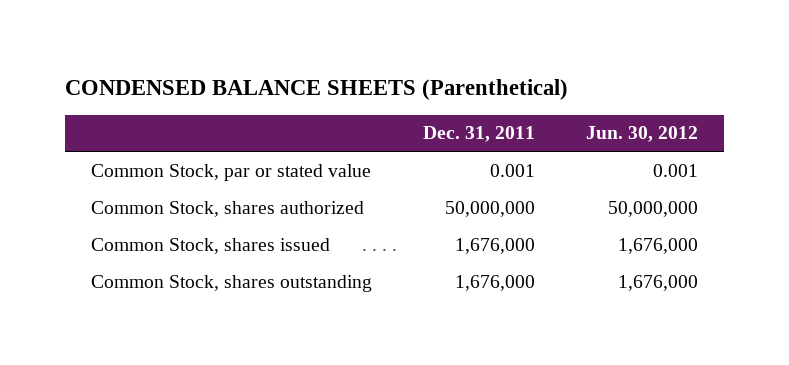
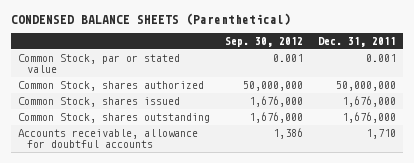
[586,126,699,143] Jun. 30, 2012 -> none
none -> [225,37,304,48] Sep. 30, 2012
none -> [18,128,199,149] Accounts receivable, allowance for doubtful accounts

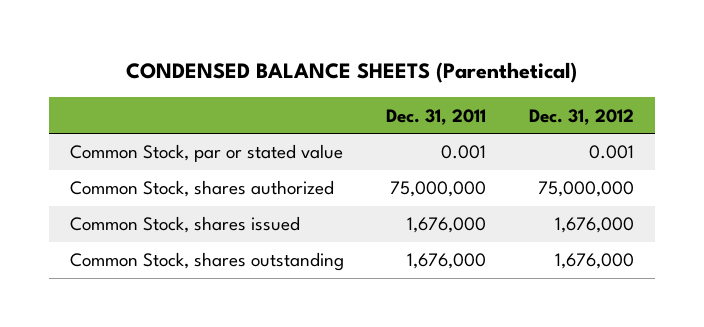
[225,37,304,48] Sep. 30, 2012 -> none
none -> [528,108,634,125] Dec. 31, 2012
[335,80,396,91] 50,000,000 -> [390,181,487,198] 75,000,000
[18,128,199,149] Accounts receivable, allowance for doubtful accounts -> none

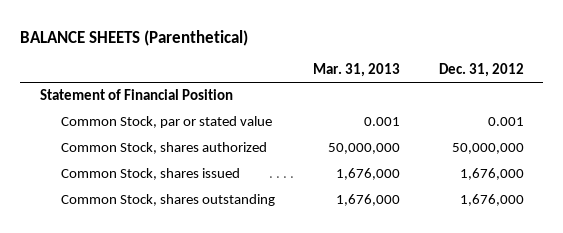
[125,62,577,84] CONDENSED BALANCE SHEETS (Parenthetical) -> [20,29,249,46] BALANCE SHEETS (Parenthetical)
[386,108,487,125] Dec. 31, 2011 -> none
none -> [313,63,401,78] Mar. 31, 2013
none -> [39,89,233,101] Statement of Financial Position
[537,181,634,198] 75,000,000 -> [451,143,524,155] 50,000,000

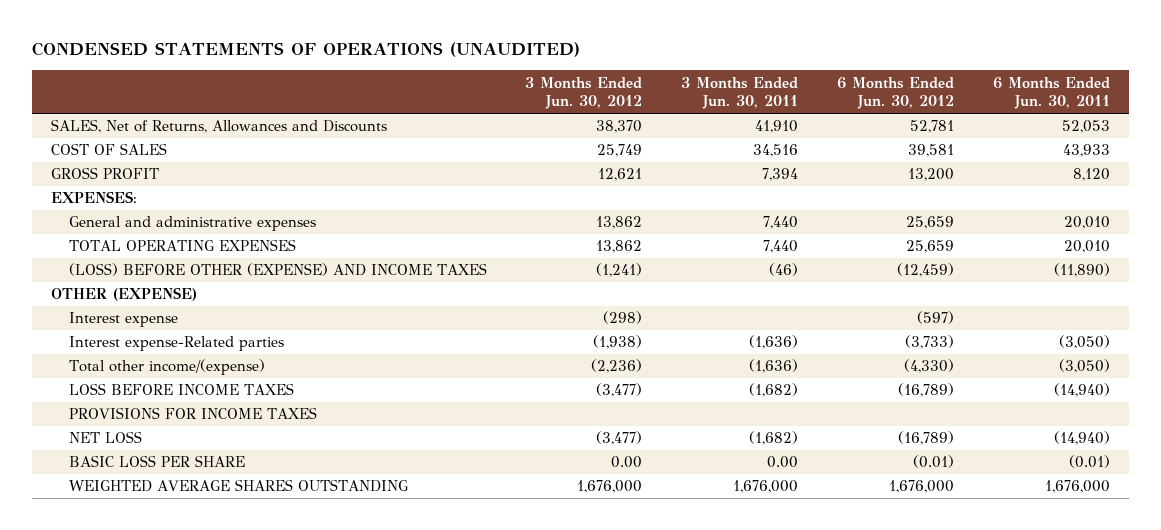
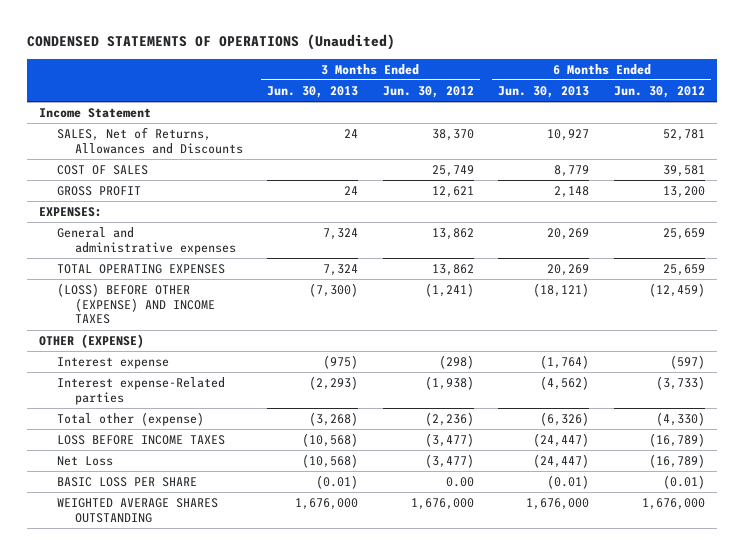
[31,42,580,58] CONDENSED STATEMENTS OF OPERATIONS (UNAUDITED) -> [27,34,396,51] CONDENSED STATEMENTS OF OPERATIONS (Unaudited)
[681,76,799,110] 3 Months Ended Jun. 30, 2011 -> none
[992,76,1110,110] 6 Months Ended Jun. 30, 2011 -> none
none -> [267,85,359,98] Jun. 30, 2013
none -> [498,85,590,98] Jun. 30, 2013
none -> [39,108,152,119] Income Statement
[68,359,265,376] Total other income/(expense) -> [56,412,204,427] Total other (expense)
[68,407,317,420] PROVISIONS FOR INCOME TAXES -> none
[68,431,142,444] NET LOSS -> [56,456,113,467] Net Loss

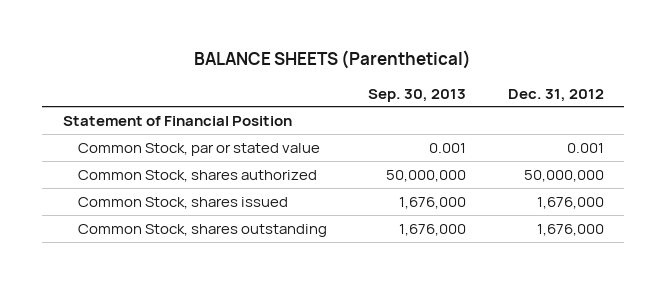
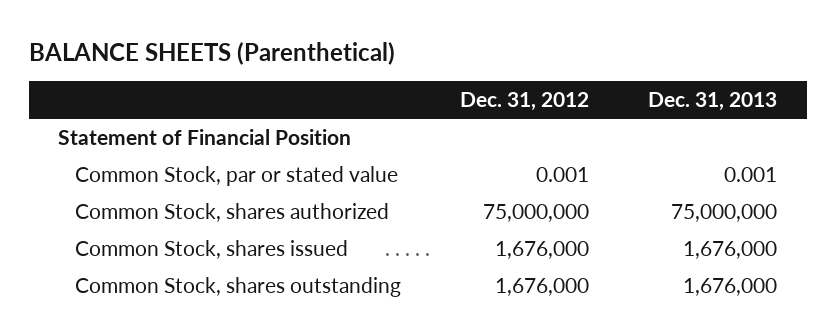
[368,88,467,102] Sep. 30, 2013 -> none
none -> [648,92,778,112] Dec. 31, 2013
[523,169,604,182] 50,000,000 -> [482,203,589,222] 75,000,000

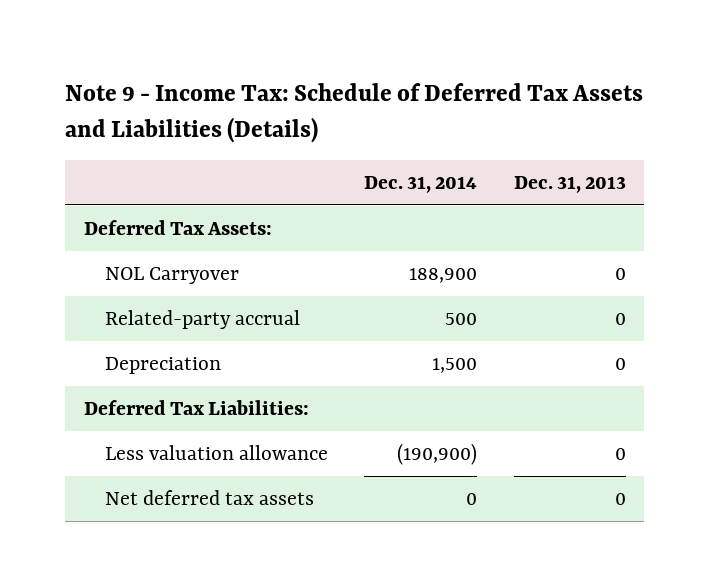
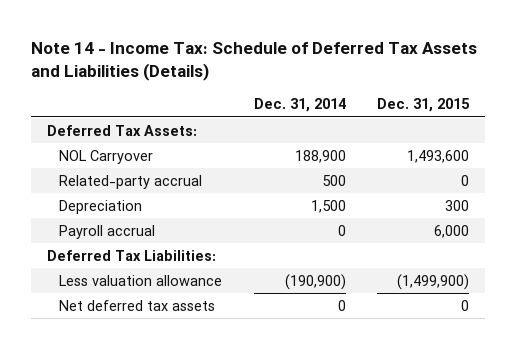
[65,83,644,143] Note 9 - Income Tax: Schedule of Deferred Tax Assets and Liabilities (Details) -> [31,42,478,81] Note 14 - Income Tax: Schedule of Deferred Tax Assets and Liabilities (Details)
[513,175,626,193] Dec. 31, 2013 -> none
none -> [377,98,471,113] Dec. 31, 2015
none -> [58,224,155,239] Payroll accrual

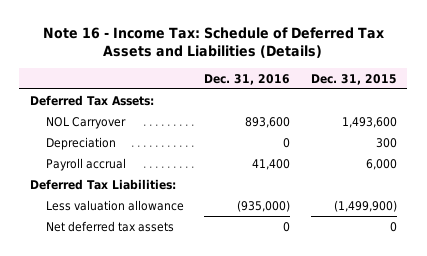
[31,42,478,81] Note 14 - Income Tax: Schedule of Deferred Tax Assets and Liabilities (Details) -> [43,26,385,59] Note 16 - Income Tax: Schedule of Deferred Tax Assets and Liabilities (Details)
[253,98,346,113] Dec. 31, 2014 -> none
none -> [204,73,291,85] Dec. 31, 2016
[58,174,202,189] Related-party accrual -> none

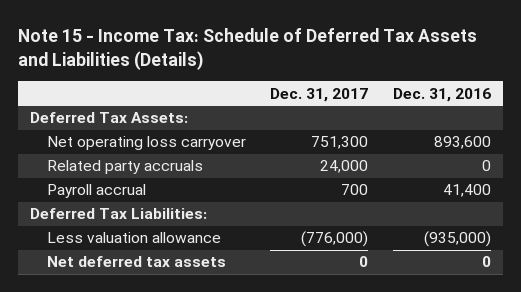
[43,26,385,59] Note 16 - Income Tax: Schedule of Deferred Tax Assets and Liabilities (Details) -> [18,27,478,70] Note 15 - Income Tax: Schedule of Deferred Tax Assets and Liabilities (Details)
[310,73,397,85] Dec. 31, 2015 -> none
none -> [270,87,369,102] Dec. 31, 2017
[45,136,116,150] Depreciation -> none
[45,116,126,129] NOL Carryover -> [46,136,246,151] Net operating loss carryover
none -> [46,160,203,175] Related party accruals

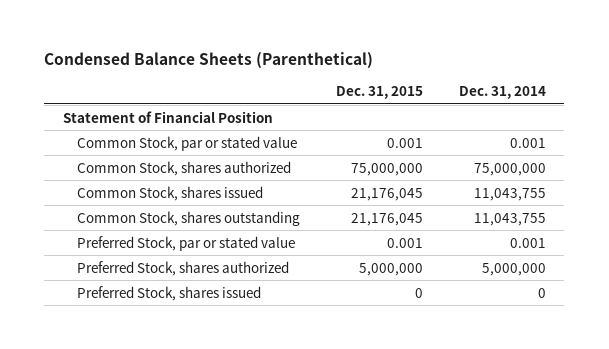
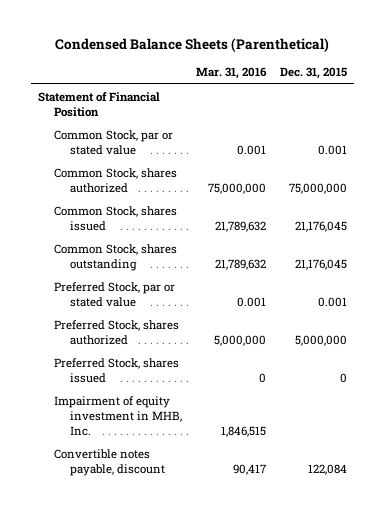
[459,85,547,99] Dec. 31, 2014 -> none
none -> [196,67,268,80] Mar. 31, 2016
none -> [54,395,183,436] Impairment of equity investment in MHB, Inc.
none -> [54,448,166,476] Convertible notes payable, discount

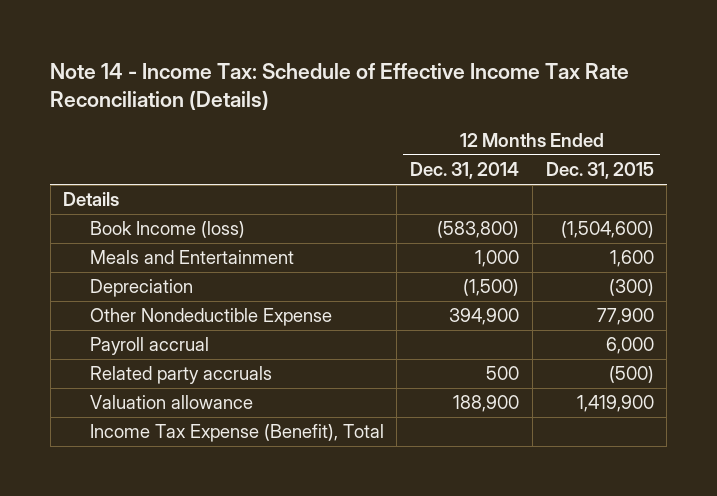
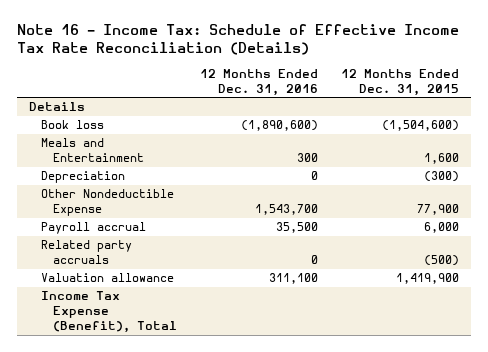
[50,62,630,111] Note 14 - Income Tax: Schedule of Effective Income Tax Rate Reconciliation (Details) -> [17,24,460,55] Note 16 - Income Tax: Schedule of Effective Income Tax Rate Reconciliation (Details)
[410,162,520,180] Dec. 31, 2014 -> none
none -> [200,68,319,96] 12 Months Ended Dec. 31, 2016
[89,221,245,239] Book Income (loss) -> [40,120,104,130] Book loss

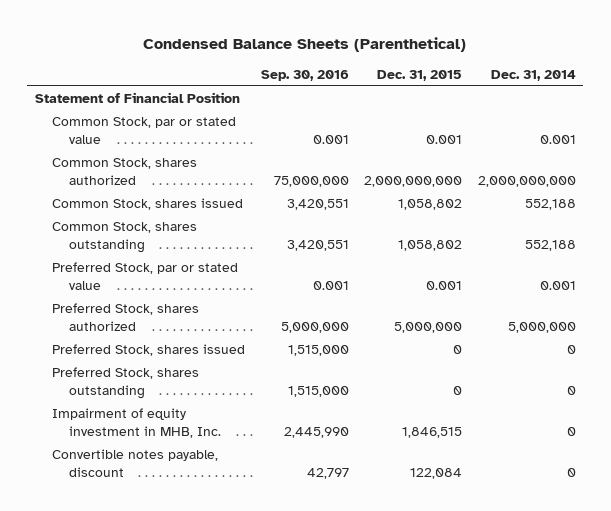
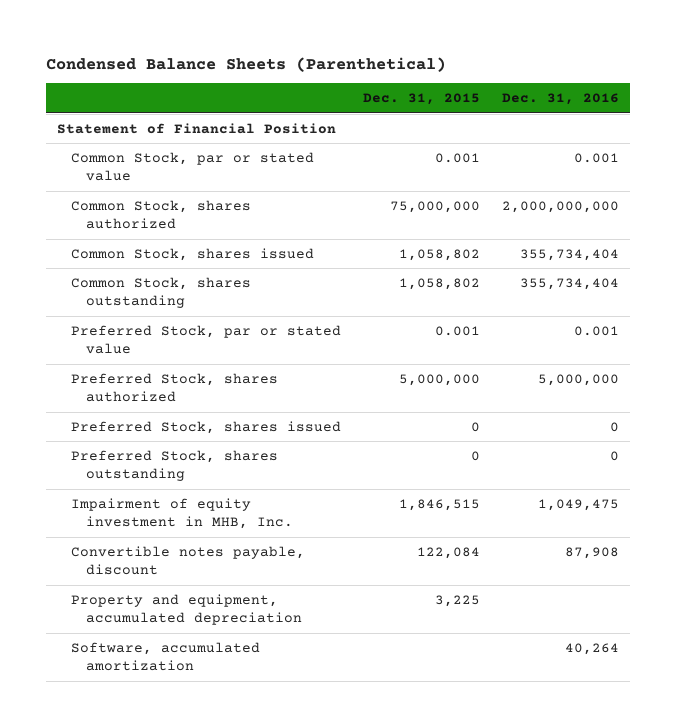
[260,70,349,82] Sep. 30, 2016 -> none
[490,70,576,82] Dec. 31, 2014 -> none
none -> [502,93,620,106] Dec. 31, 2016
[364,176,463,188] 2,000,000,000 -> [390,200,481,213] 75,000,000
none -> [71,593,302,626] Property and equipment, accumulated depreciation
none -> [71,641,261,672] Software, accumulated amortization

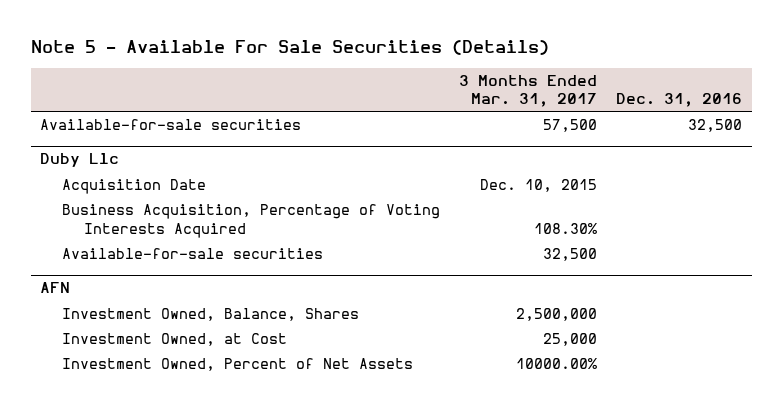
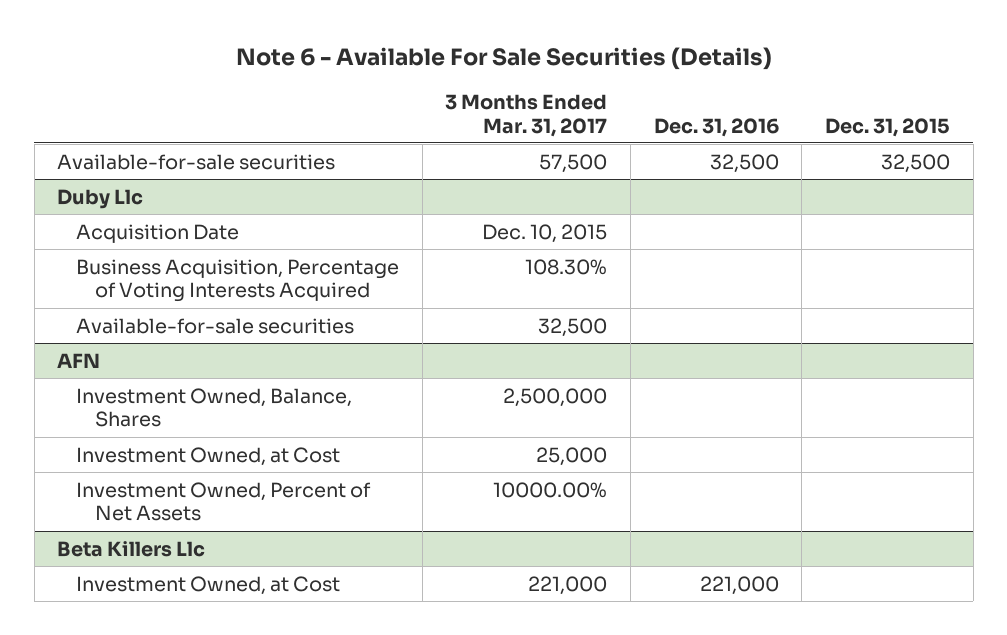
[30,40,549,56] Note 5 - Available For Sale Securities (Details) -> [235,46,772,70] Note 6 - Available For Sale Securities (Details)
none -> [824,117,950,137] Dec. 31, 2015
none -> [57,540,206,557] Beta Killers Llc
none -> [75,575,340,595] Investment Owned, at Cost

